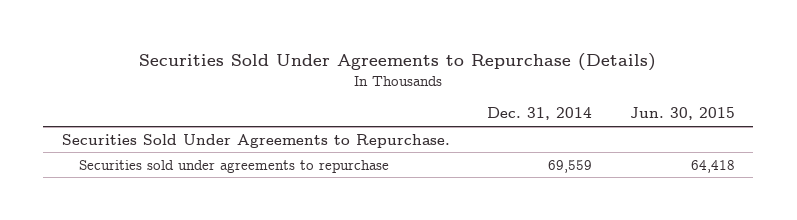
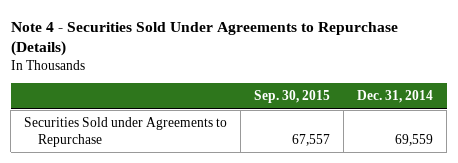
[139,53,657,72] Securities Sold Under Agreements to Repurchase (Details) -> [10,21,398,57] Note 4 - Securities Sold Under Agreements to Repurchase (Details)
[629,107,735,121] Jun. 30, 2015 -> none
none -> [254,90,331,104] Sep. 30, 2015
[62,133,451,148] Securities Sold Under Agreements to Repurchase. -> none
[78,159,389,173] Securities sold under agreements to repurchase -> [24,116,228,147] Securities Sold under Agreements to Repurchase

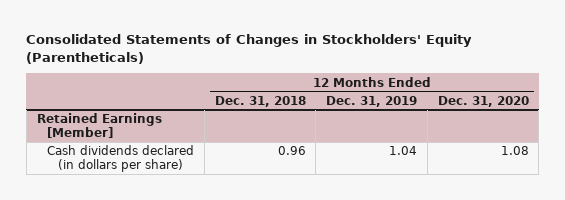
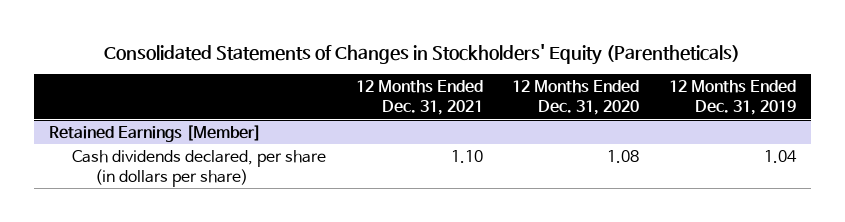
[214,95,306,107] Dec. 31, 2018 -> none
none -> [355,80,483,116] 12 Months Ended Dec. 31, 2021
[47,145,195,173] Cash dividends declared (in dollars per share) -> [71,149,326,187] Cash dividends declared, per share (in dollars per share)

